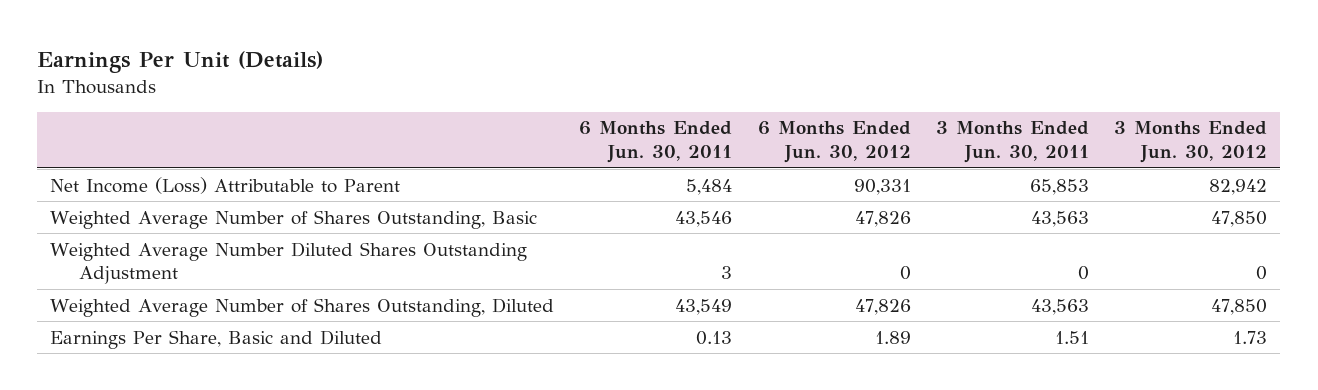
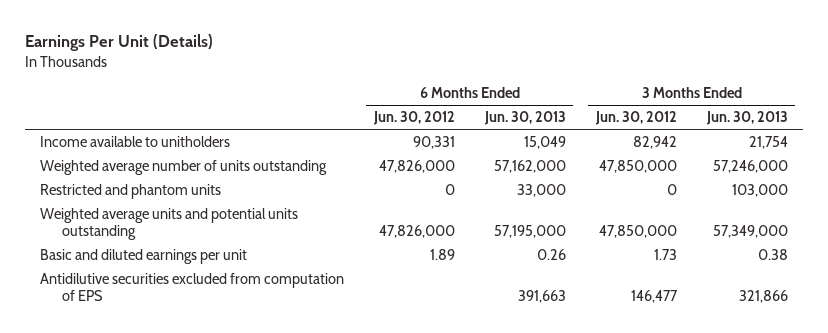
[579,121,733,164] 6 Months Ended Jun. 30, 2011 -> none
[936,121,1090,164] 3 Months Ended Jun. 30, 2011 -> none
none -> [483,111,566,126] Jun. 30, 2013
none -> [705,111,788,126] Jun. 30, 2013
[50,176,401,194] Net Income (Loss) Attributable to Parent -> [39,136,230,148] Income available to unitholders
[50,209,538,229] Weighted Average Number of Shares Outstanding, Basic -> [39,160,327,176] Weighted average number of units outstanding
[854,210,911,227] 47,826 -> [378,160,455,174] 47,826,000
[1211,210,1268,227] 47,850 -> [598,160,677,174] 47,850,000
[50,241,528,285] Weighted Average Number Diluted Shares Outstanding Adjustment -> [39,184,221,200] Restricted and phantom units
[50,297,555,317] Weighted Average Number of Shares Outstanding, Diluted -> [39,208,298,241] Weighted average units and potential units outstanding
[854,298,911,315] 47,826 -> [378,225,455,239] 47,826,000
[1211,298,1268,315] 47,850 -> [598,225,677,239] 47,850,000
[50,329,383,349] Earnings Per Share, Basic and Diluted -> [39,249,247,265] Basic and diluted earnings per unit
none -> [39,273,344,302] Antidilutive securities excluded from computation of EPS

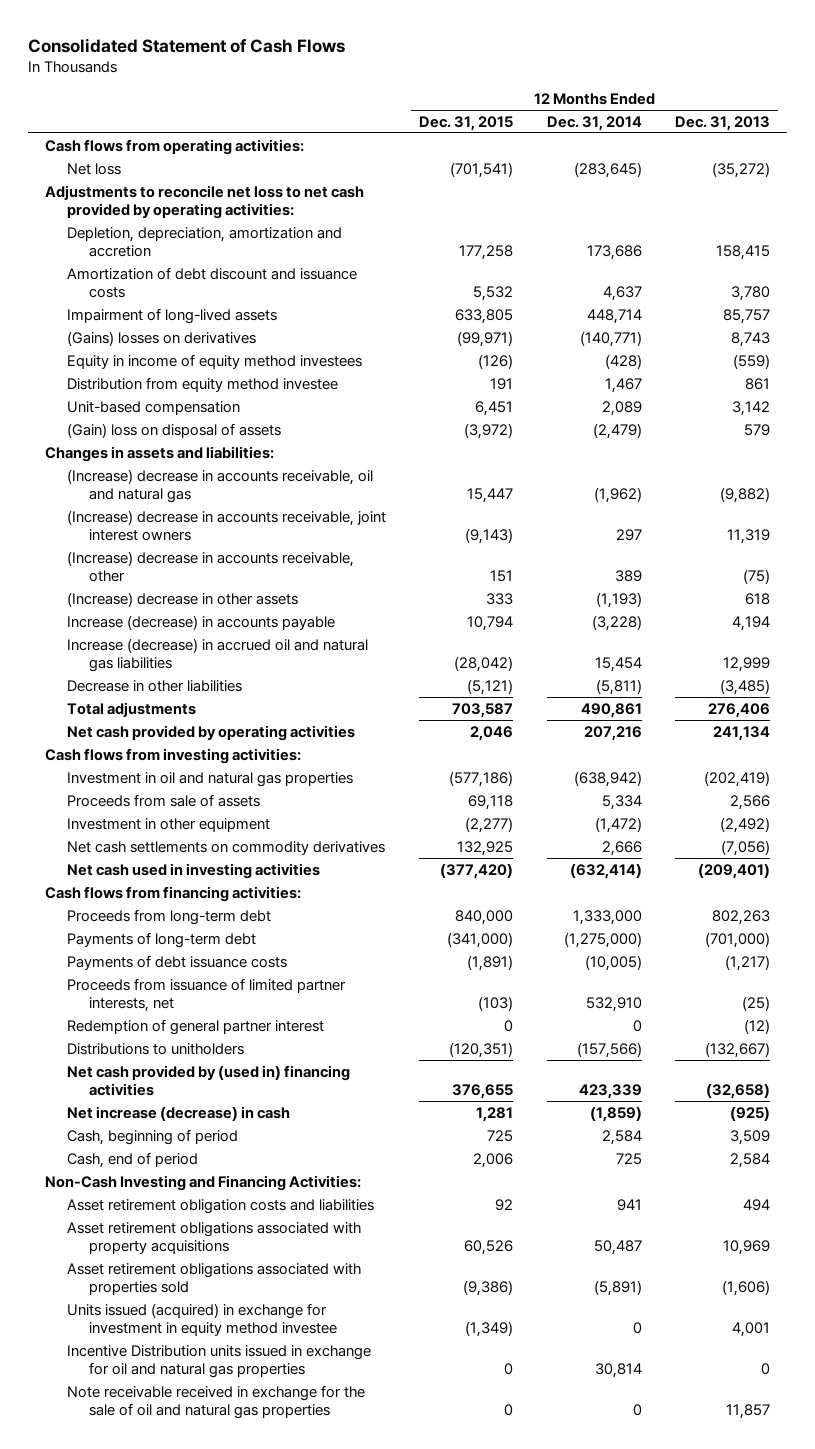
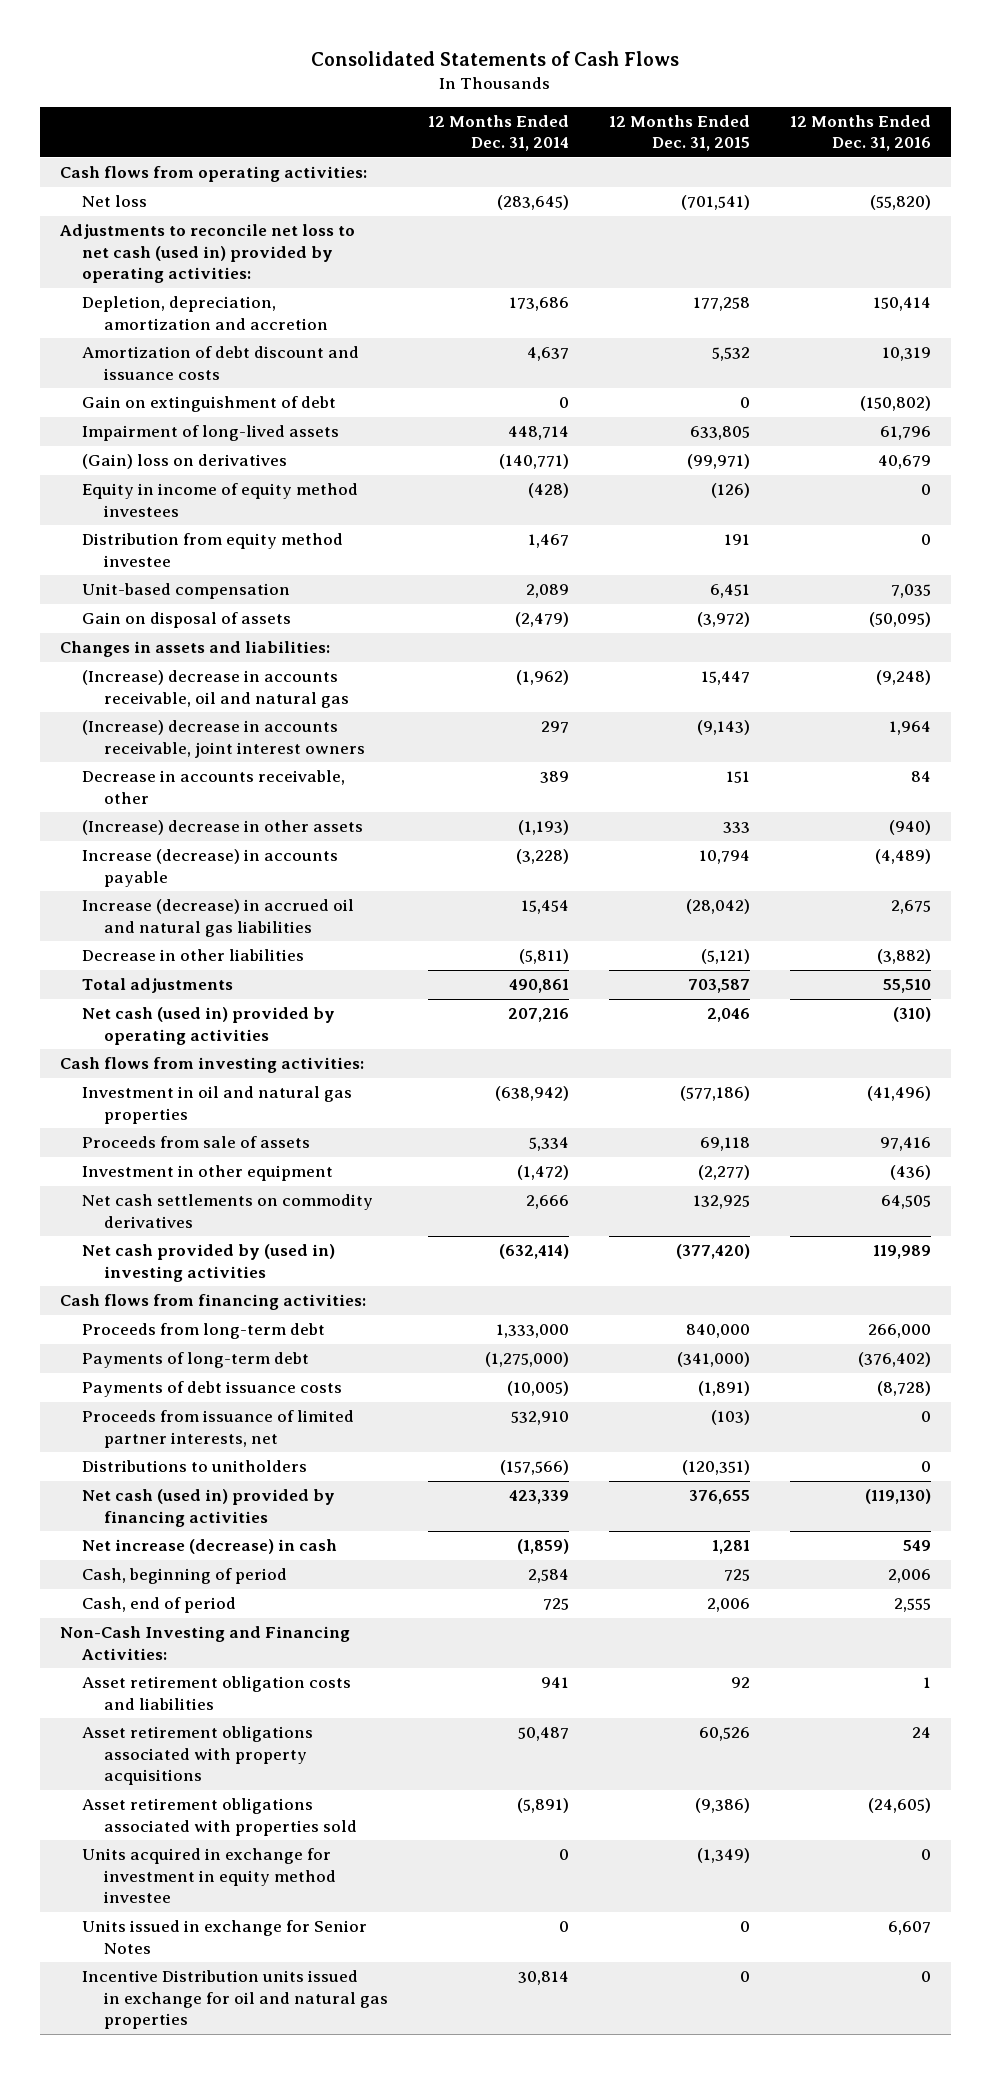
[28,37,346,53] Consolidated Statement of Cash Flows -> [311,51,680,67] Consolidated Statements of Cash Flows
[674,115,770,131] Dec. 31, 2013 -> none
none -> [790,114,932,152] 12 Months Ended Dec. 31, 2016
[45,184,365,219] Adjustments to reconcile net loss to net cash provided by operating activities: -> [58,224,355,284] Adjustments to reconcile net loss to net cash (used in) provided by operating activities:
none -> [81,396,336,413] Gain on extinguishment of debt
[66,330,256,346] (Gains) losses on derivatives -> [81,454,287,470] (Gain) loss on derivatives
[66,422,281,438] (Gain) loss on disposal of assets -> [81,612,291,629] Gain on disposal of assets
[66,550,354,582] (Increase) decrease in accounts receivable, other -> [81,770,345,804] Decrease in accounts receivable, other
[66,724,355,741] Net cash provided by operating activities -> [81,1007,335,1045] Net cash (used in) provided by operating activities
[66,862,320,879] Net cash used in investing activities -> [81,1244,335,1282] Net cash provided by (used in) investing activities
[66,1018,324,1035] Redemption of general partner interest -> none
[66,1064,350,1096] Net cash provided by (used in) financing activities -> [81,1489,335,1527] Net cash (used in) provided by financing activities
[66,1302,337,1336] Units issued (acquired) in exchange for investment in equity method investee -> [81,1848,337,1904] Units acquired in exchange for investment in equity method investee
none -> [81,1920,367,1954] Units issued in exchange for Senior Notes
[66,1384,365,1419] Note receivable received in exchange for the sale of oil and natural gas properties -> none

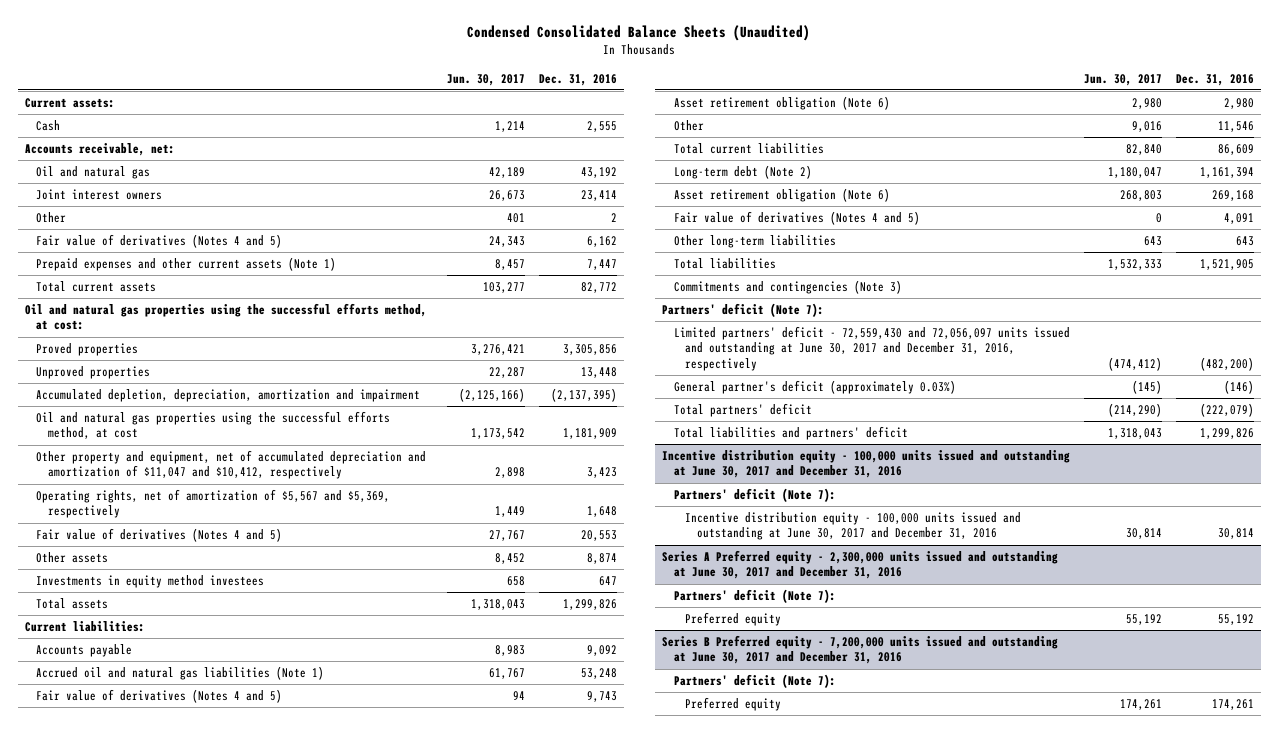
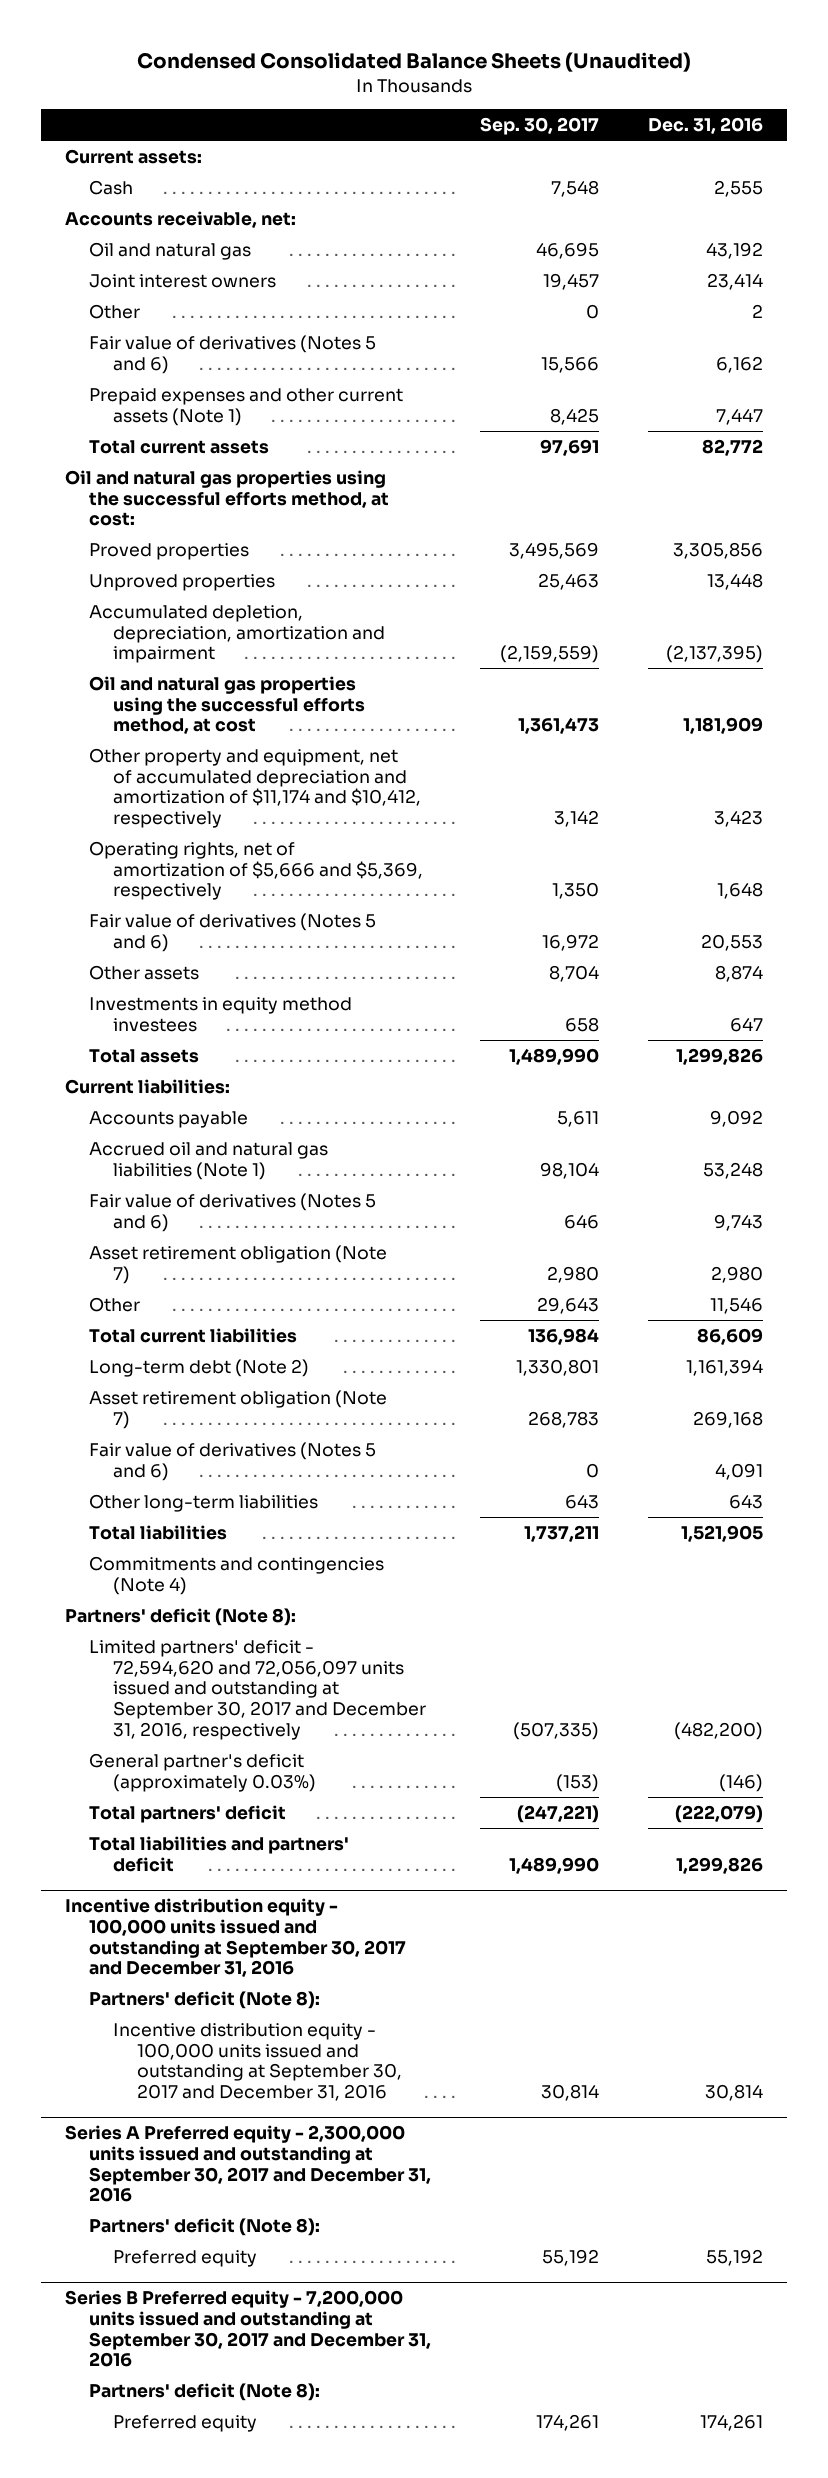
[446,73,525,86] Jun. 30, 2017 -> none
none -> [479,117,599,136] Sep. 30, 2017
[36,234,283,249] Fair value of derivatives (Notes 4 and 5) -> [89,334,377,374] Fair value of derivatives (Notes 5 and 6)
[36,450,427,480] Other property and equipment, net of accumulated depreciation and amortization of $11,047 and $10,412, respectively -> [89,747,421,828] Other property and equipment, net of accumulated depreciation and amortization of $11,174 and $10,412, respectively
[36,489,391,519] Operating rights, net of amortization of $5,567 and $5,369, respectively -> [89,840,423,901] Operating rights, net of amortization of $5,666 and $5,369, respectively
[36,528,283,543] Fair value of derivatives (Notes 4 and 5) -> [89,912,377,952] Fair value of derivatives (Notes 5 and 6)
[36,689,283,704] Fair value of derivatives (Notes 4 and 5) -> [89,1192,377,1232] Fair value of derivatives (Notes 5 and 6)
[673,96,890,111] Asset retirement obligation (Note 6) -> [89,1244,388,1284] Asset retirement obligation (Note 7)
[673,188,890,203] Asset retirement obligation (Note 6) -> [89,1389,388,1429] Asset retirement obligation (Note 7)
[673,211,920,226] Fair value of derivatives (Notes 4 and 5) -> [89,1441,377,1481] Fair value of derivatives (Notes 5 and 6)
[673,280,902,295] Commitments and contingencies (Note 3) -> [89,1555,385,1595] Commitments and contingencies (Note 4)
[661,303,824,318] Partners' deficit (Note 7): -> [65,1607,297,1626] Partners' deficit (Note 8):
[673,326,1070,371] Limited partners' deficit - 72,559,430 and 72,056,097 units issued and outstanding at June 30, 2017 and December 31, 2016, respectively -> [89,1639,426,1740] Limited partners' deficit - 72,594,620 and 72,056,097 units issued and outstanding at September 30, 2017 and December 31, 2016, respectively
[661,450,1070,479] Incentive distribution equity - 100,000 units issued and outstanding at June 30, 2017 and December 31, 2016 -> [65,1898,407,1978] Incentive distribution equity - 100,000 units issued and outstanding at September 30, 2017 and December 31, 2016
[673,488,836,503] Partners' deficit (Note 7): -> [89,1990,321,2009] Partners' deficit (Note 8):
[685,512,1022,541] Incentive distribution equity - 100,000 units issued and outstanding at June 30, 2017 and December 31, 2016 -> [112,2022,402,2101] Incentive distribution equity - 100,000 units issued and outstanding at September 30, 2017 and December 31, 2016
[661,550,1058,580] Series A Preferred equity - 2,300,000 units issued and outstanding at June 30, 2017 and December 31, 2016 -> [65,2125,432,2203] Series A Preferred equity - 2,300,000 units issued and outstanding at September 30, 2017 and December 31, 2016
[673,589,836,604] Partners' deficit (Note 7): -> [89,2217,321,2236] Partners' deficit (Note 8):
[661,635,1058,665] Series B Preferred equity - 7,200,000 units issued and outstanding at June 30, 2017 and December 31, 2016 -> [65,2290,432,2368] Series B Preferred equity - 7,200,000 units issued and outstanding at September 30, 2017 and December 31, 2016
[673,674,836,689] Partners' deficit (Note 7): -> [89,2382,321,2401] Partners' deficit (Note 8):

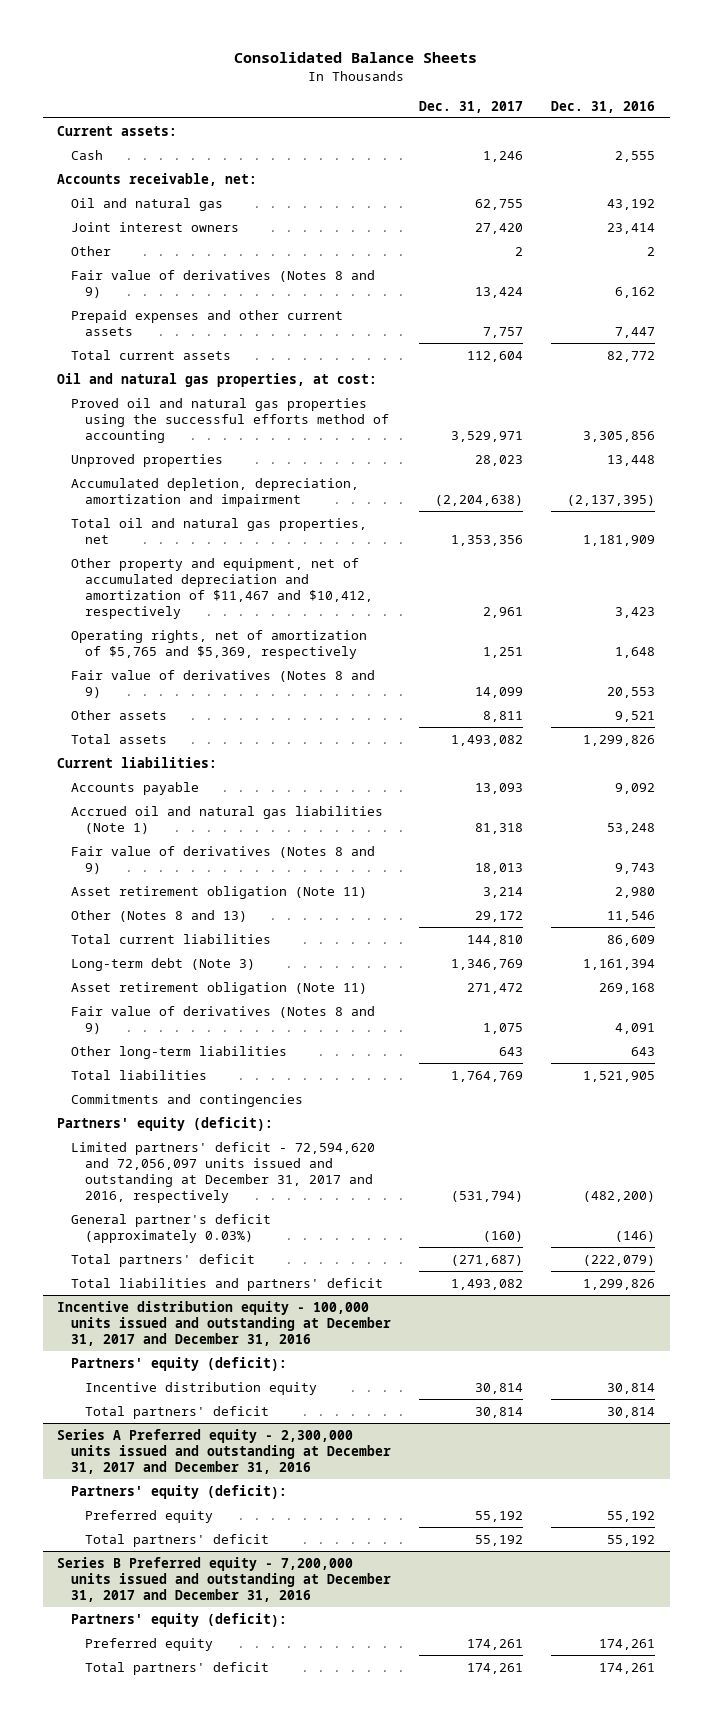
[137,52,692,73] Condensed Consolidated Balance Sheets (Unaudited) -> [234,52,478,64] Consolidated Balance Sheets
[479,117,599,136] Sep. 30, 2017 -> none
none -> [419,100,524,113] Dec. 31, 2017
[89,334,377,374] Fair value of derivatives (Notes 5 and 6) -> [70,269,375,298] Fair value of derivatives (Notes 8 and 9)
[89,387,404,426] Prepaid expenses and other current assets (Note 1) -> [70,309,343,336] Prepaid expenses and other current assets
[65,469,390,527] Oil and natural gas properties using the successful efforts method, at cost: -> [56,372,377,387] Oil and natural gas properties, at cost:
[89,542,250,560] Proved properties -> [70,397,389,443] Proved oil and natural gas properties using the successful efforts method of accounting
[89,996,353,1032] Investments in equity method investees -> none
[89,675,365,735] Oil and natural gas properties using the successful efforts method, at cost -> [70,517,367,544] Total oil and natural gas properties, net
[89,747,421,828] Other property and equipment, net of accumulated depreciation and amortization of $11,174 and $10,412, respectively -> [70,557,373,619] Other property and equipment, net of accumulated depreciation and amortization of $11,467 and $10,412, respectively
[89,840,423,901] Operating rights, net of amortization of $5,666 and $5,369, respectively -> [70,629,367,659] Operating rights, net of amortization of $5,765 and $5,369, respectively
[89,912,377,952] Fair value of derivatives (Notes 5 and 6) -> [70,669,375,698] Fair value of derivatives (Notes 8 and 9)
[714,964,763,982] 8,874 -> [615,710,656,722] 9,521
[89,1192,377,1232] Fair value of derivatives (Notes 5 and 6) -> [70,845,375,874] Fair value of derivatives (Notes 8 and 9)
[89,1244,388,1284] Asset retirement obligation (Note 7) -> [70,885,367,899] Asset retirement obligation (Note 11)
[89,1296,141,1312] Other -> [70,909,247,922] Other (Notes 8 and 13)
[89,1358,310,1377] Long-term debt (Note 2) -> [70,957,255,971] Long-term debt (Note 3)
[89,1389,388,1429] Asset retirement obligation (Note 7) -> [70,981,367,995] Asset retirement obligation (Note 11)
[89,1441,377,1481] Fair value of derivatives (Notes 5 and 6) -> [70,1005,375,1034] Fair value of derivatives (Notes 8 and 9)
[89,1555,385,1595] Commitments and contingencies (Note 4) -> [70,1093,303,1107] Commitments and contingencies
[65,1607,297,1626] Partners' deficit (Note 8): -> [56,1116,273,1131] Partners' equity (deficit):
[89,1639,426,1740] Limited partners' deficit - 72,594,620 and 72,056,097 units issued and outstanding at September 30, 2017 and December 31, 2016, respectively -> [70,1141,375,1203] Limited partners' deficit - 72,594,620 and 72,056,097 units issued and outstanding at December 31, 2017 and 2016, respectively
[65,1898,407,1978] Incentive distribution equity - 100,000 units issued and outstanding at September 30, 2017 and December 31, 2016 -> [56,1300,391,1346] Incentive distribution equity - 100,000 units issued and outstanding at December 31, 2017 and December 31, 2016
[89,1990,321,2009] Partners' deficit (Note 8): -> [70,1356,287,1371] Partners' equity (deficit):
[112,2022,402,2101] Incentive distribution equity - 100,000 units issued and outstanding at September 30, 2017 and December 31, 2016 -> [84,1381,317,1395] Incentive distribution equity
none -> [84,1405,269,1419] Total partners' deficit
[65,2125,432,2203] Series A Preferred equity - 2,300,000 units issued and outstanding at September 30, 2017 and December 31, 2016 -> [56,1428,391,1474] Series A Preferred equity - 2,300,000 units issued and outstanding at December 31, 2017 and December 31, 2016
[89,2217,321,2236] Partners' deficit (Note 8): -> [70,1484,287,1499] Partners' equity (deficit):
none -> [84,1533,269,1547] Total partners' deficit
[65,2290,432,2368] Series B Preferred equity - 7,200,000 units issued and outstanding at September 30, 2017 and December 31, 2016 -> [56,1556,391,1602] Series B Preferred equity - 7,200,000 units issued and outstanding at December 31, 2017 and December 31, 2016
[89,2382,321,2401] Partners' deficit (Note 8): -> [70,1612,287,1627] Partners' equity (deficit):
none -> [84,1661,269,1675] Total partners' deficit

